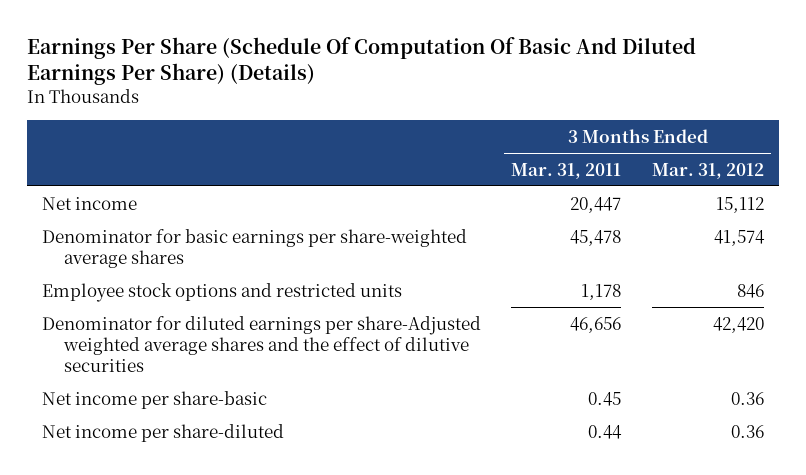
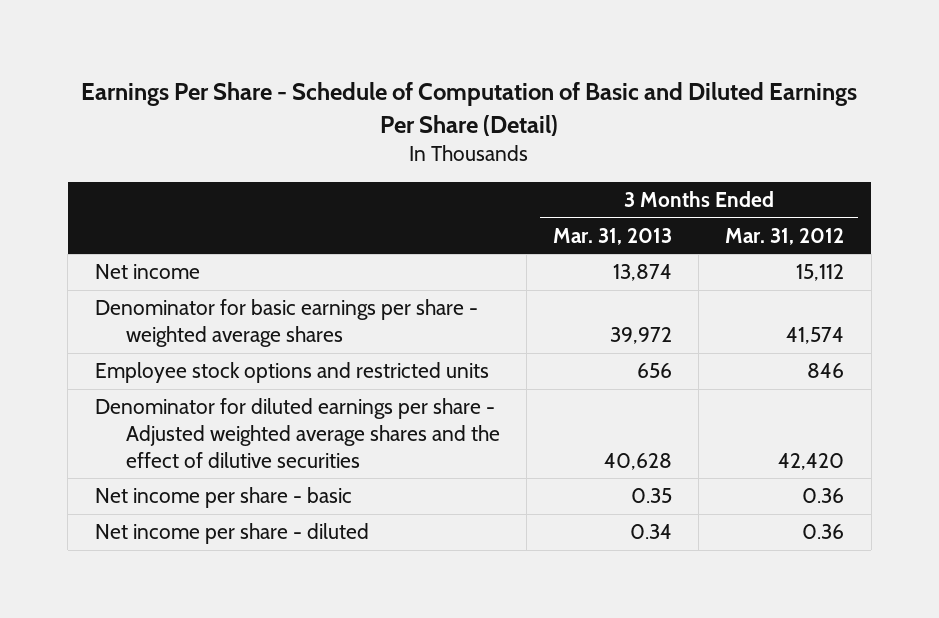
[27,36,697,86] Earnings Per Share (Schedule Of Computation Of Basic And Diluted Earnings Per Share) (Details) -> [81,82,858,136] Earnings Per Share - Schedule of Computation of Basic and Diluted Earnings Per Share (Detail)
[511,162,622,179] Mar. 31, 2011 -> none
none -> [553,227,673,245] Mar. 31, 2013
[42,228,468,268] Denominator for basic earnings per share-weighted average shares -> [94,299,478,348] Denominator for basic earnings per share - weighted average shares
[42,315,482,372] Denominator for diluted earnings per share-Adjusted weighted average shares and the effect of dilutive securities -> [94,398,500,468] Denominator for diluted earnings per share - Adjusted weighted average shares and the effect of dilutive securities
[42,390,268,409] Net income per share-basic -> [94,487,352,509] Net income per share - basic
[42,423,285,442] Net income per share-diluted -> [94,523,369,545] Net income per share - diluted

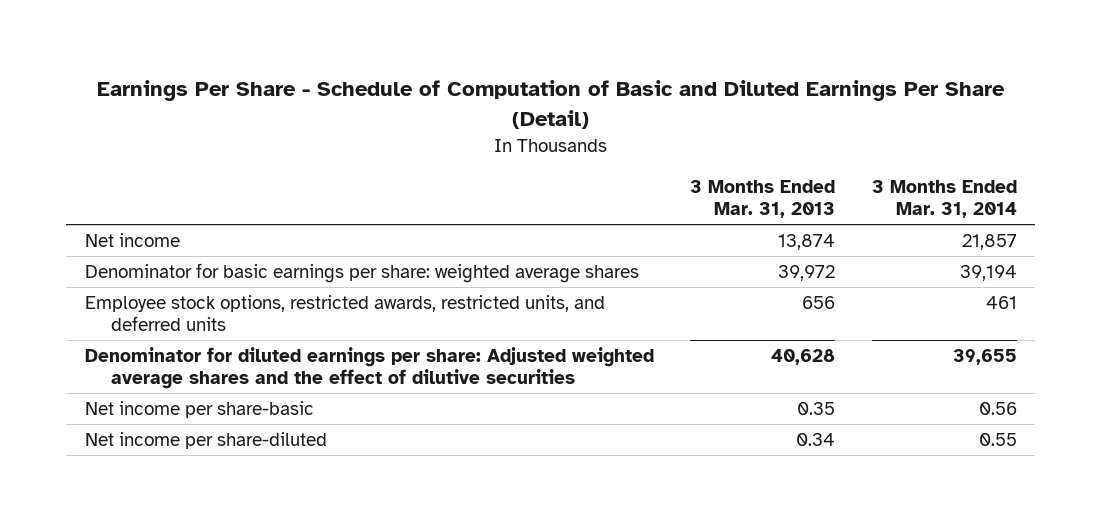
[725,227,845,245] Mar. 31, 2012 -> none
none -> [871,180,1017,219] 3 Months Ended Mar. 31, 2014
[94,299,478,348] Denominator for basic earnings per share - weighted average shares -> [84,262,639,283] Denominator for basic earnings per share: weighted average shares
[94,362,489,384] Employee stock options and restricted units -> [84,294,605,332] Employee stock options, restricted awards, restricted units, and deferred units
[94,398,500,468] Denominator for diluted earnings per share - Adjusted weighted average shares and the effect of dilutive securities -> [84,346,654,390] Denominator for diluted earnings per share: Adjusted weighted average shares and the effect of dilutive securities
[94,487,352,509] Net income per share - basic -> [84,400,314,418] Net income per share-basic
[94,523,369,545] Net income per share - diluted -> [84,431,327,449] Net income per share-diluted

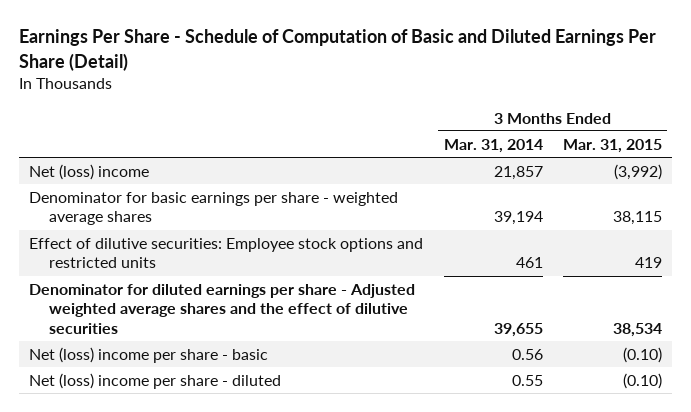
[690,180,836,219] 3 Months Ended Mar. 31, 2013 -> none
none -> [563,138,663,153] Mar. 31, 2015
[84,232,180,247] Net income -> [29,163,150,180] Net (loss) income
[84,262,639,283] Denominator for basic earnings per share: weighted average shares -> [29,191,399,226] Denominator for basic earnings per share - weighted average shares
[84,294,605,332] Employee stock options, restricted awards, restricted units, and deferred units -> [29,237,424,269] Effect of dilutive securities: Employee stock options and restricted units
[84,346,654,390] Denominator for diluted earnings per share: Adjusted weighted average shares and the effect of dilutive securities -> [29,283,416,335] Denominator for diluted earnings per share - Adjusted weighted average shares and the effect of dilutive securities
[84,400,314,418] Net income per share-basic -> [29,346,269,363] Net (loss) income per share - basic
[84,431,327,449] Net income per share-diluted -> [29,372,282,389] Net (loss) income per share - diluted

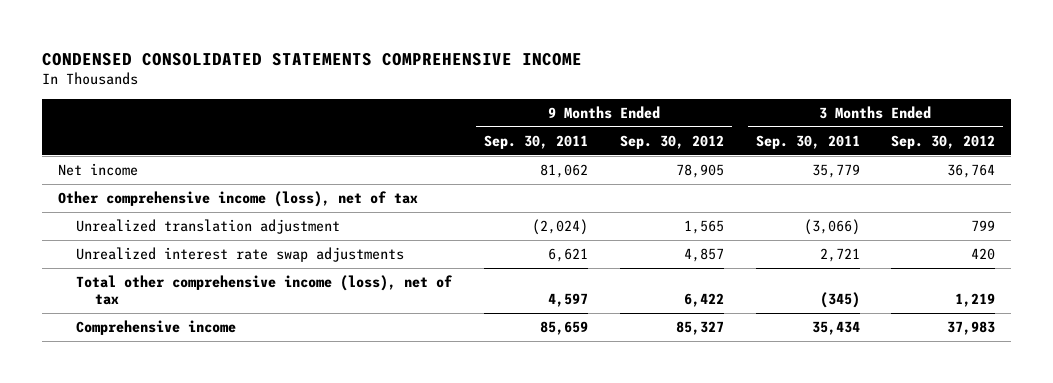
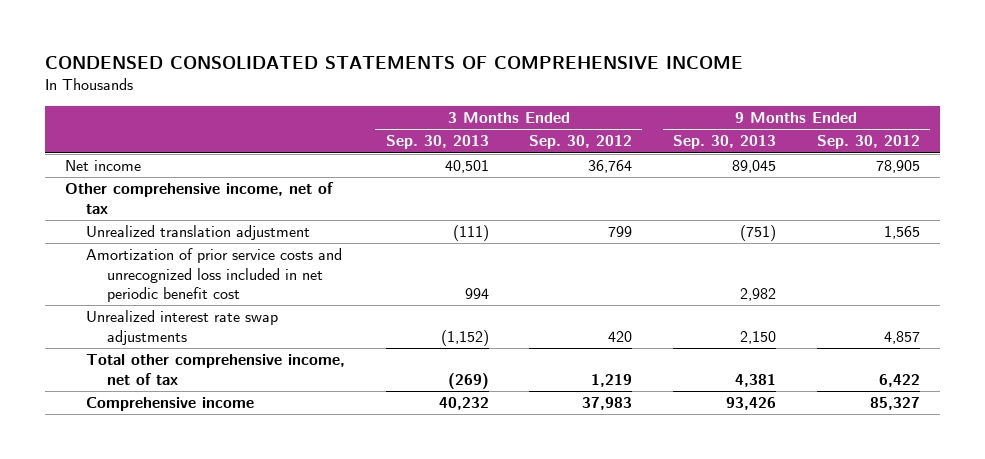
[41,52,582,66] CONDENSED CONSOLIDATED STATEMENTS COMPREHENSIVE INCOME -> [44,56,743,70] CONDENSED CONSOLIDATED STATEMENTS OF COMPREHENSIVE INCOME
[484,134,589,149] Sep. 30, 2011 -> none
[755,134,860,149] Sep. 30, 2011 -> none
none -> [385,135,489,150] Sep. 30, 2013
none -> [672,135,776,150] Sep. 30, 2013
[57,191,418,208] Other comprehensive income (loss), net of tax -> [65,182,335,214] Other comprehensive income, net of tax
none -> [85,248,342,302] Amortization of prior service costs and unrecognized loss included in net periodic benefit cost
[76,275,454,306] Total other comprehensive income (loss), net of tax -> [85,354,345,385] Total other comprehensive income, net of tax

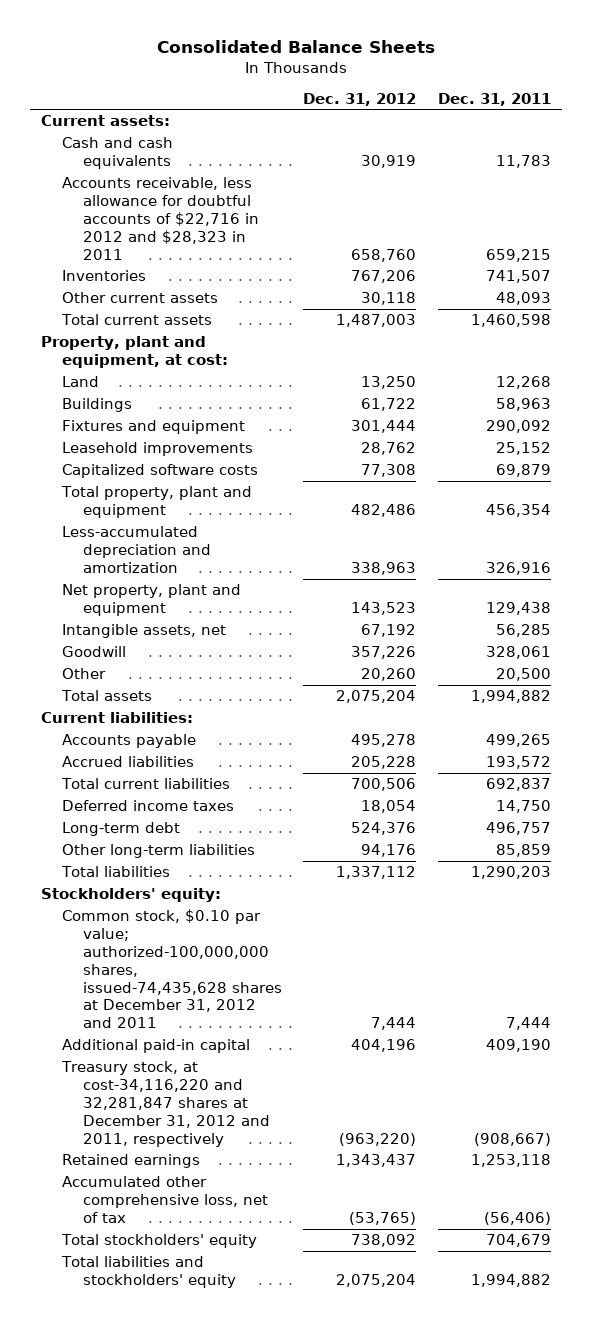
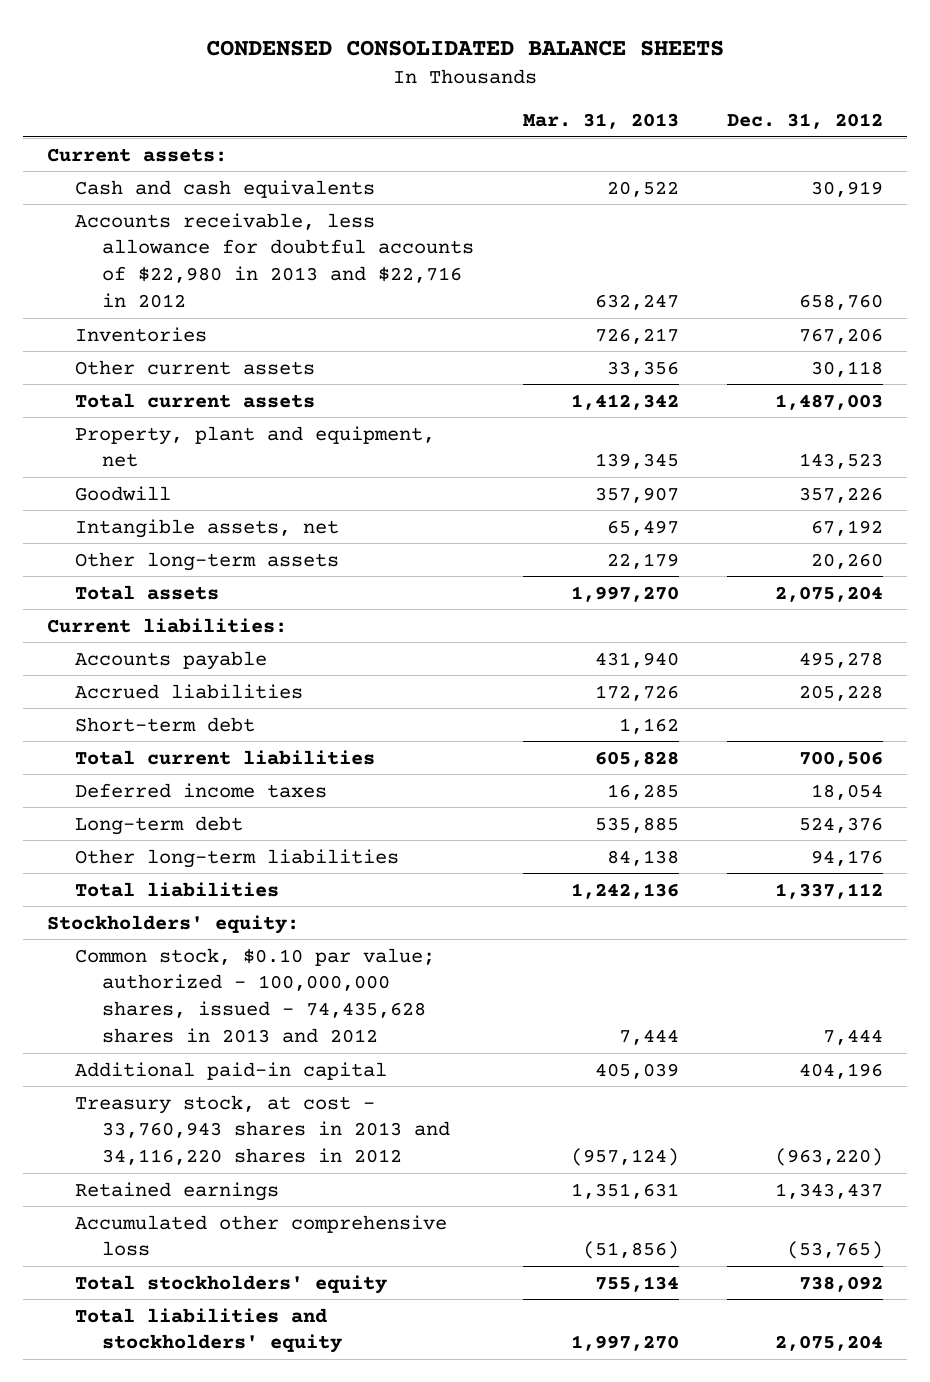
[157,40,436,54] Consolidated Balance Sheets -> [206,40,725,57] CONDENSED CONSOLIDATED BALANCE SHEETS
[438,92,552,106] Dec. 31, 2011 -> none
none -> [522,113,679,130] Mar. 31, 2013
[62,177,259,260] Accounts receivable, less allowance for doubtful accounts of $22,716 in 2012 and $28,323 in 2011 -> [74,212,475,309] Accounts receivable, less allowance for doubtful accounts of $22,980 in 2013 and $22,716 in 2012
[41,336,229,369] Property, plant and equipment, at cost: -> none
[62,376,100,388] Land -> none
[62,398,133,413] Buildings -> none
[62,420,246,435] Fixtures and equipment -> none
[62,442,254,457] Leasehold improvements -> none
[62,464,259,479] Capitalized software costs -> none
[61,486,253,519] Total property, plant and equipment -> none
[62,526,211,573] Less-accumulated depreciation and amortization -> none
[62,584,242,617] Net property, plant and equipment -> [74,425,435,468] Property, plant and equipment, net
[62,624,227,639] Intangible assets, net -> [74,518,339,538] Intangible assets, net
[62,668,107,680] Other -> [74,551,339,571] Other long-term assets
none -> [74,716,255,732] Short-term debt
[62,909,282,1029] Common stock, $0.10 par value; authorized-100,000,000 shares, issued-74,435,628 shares at December 31, 2012 and 2011 -> [74,947,435,1044] Common stock, $0.10 par value; authorized - 100,000,000 shares, issued - 74,435,628 shares in 2013 and 2012
[61,1061,270,1147] Treasury stock, at cost-34,116,220 and 32,281,847 shares at December 31, 2012 and 2011, respectively -> [74,1094,451,1166] Treasury stock, at cost - 33,760,943 shares in 2013 and 34,116,220 shares in 2012
[62,1176,268,1223] Accumulated other comprehensive loss, net of tax -> [74,1214,447,1257] Accumulated other comprehensive loss

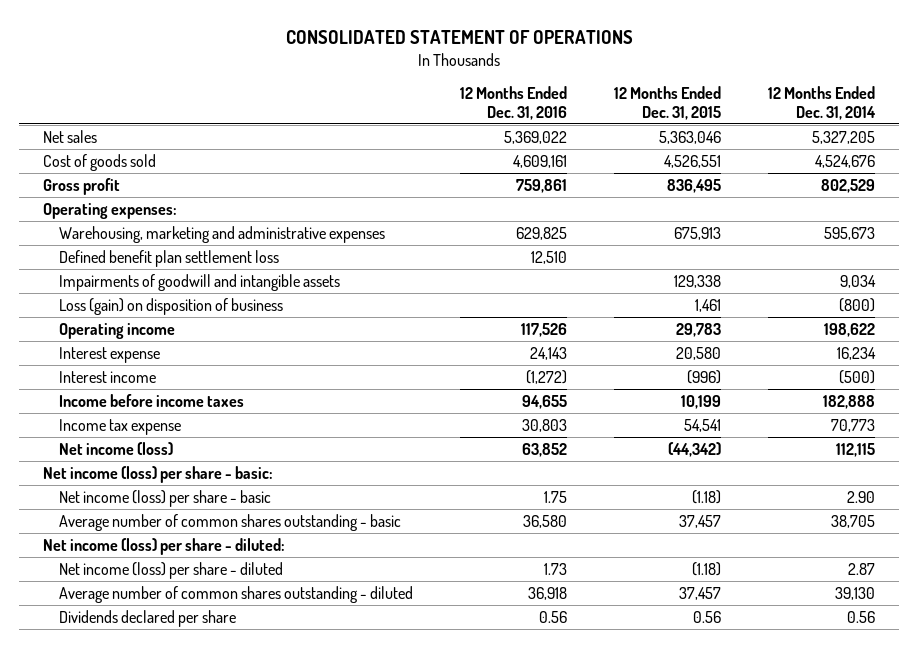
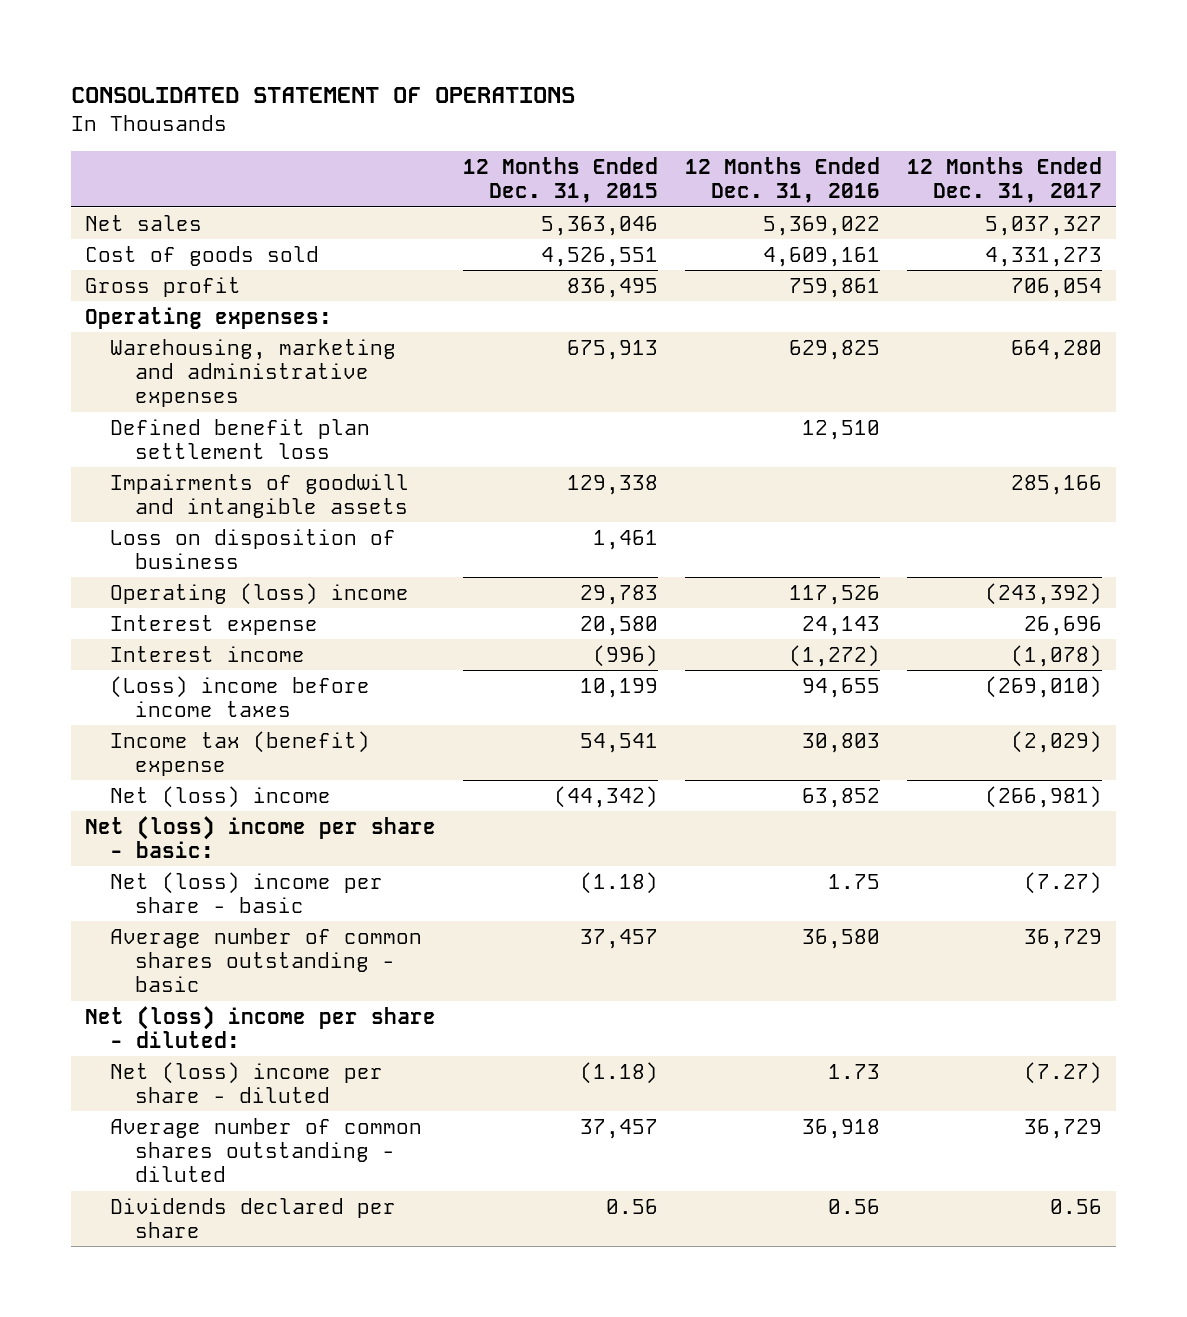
[768,86,877,120] 12 Months Ended Dec. 31, 2014 -> none
none -> [907,156,1103,204] 12 Months Ended Dec. 31, 2017
[58,297,283,315] Loss (gain) on disposition of business -> [109,528,396,569] Loss on disposition of business
[58,322,175,339] Operating income -> [109,582,409,605] Operating (loss) income
[58,393,244,407] Income before income taxes -> [109,675,370,717] (Loss) income before income taxes
[58,418,181,435] Income tax expense -> [109,730,370,776] Income tax (benefit) expense
[58,441,173,455] Net income (loss) -> [109,785,331,808] Net (loss) income
[42,465,273,483] Net income (loss) per share - basic: -> [84,815,436,858] Net (loss) income per share - basic:
[58,489,271,507] Net income (loss) per share - basic -> [109,871,383,913] Net (loss) income per share - basic
[42,537,285,555] Net income (loss) per share - diluted: -> [84,1005,436,1048] Net (loss) income per share - diluted:
[58,561,283,579] Net income (loss) per share - diluted -> [109,1061,383,1103] Net (loss) income per share - diluted

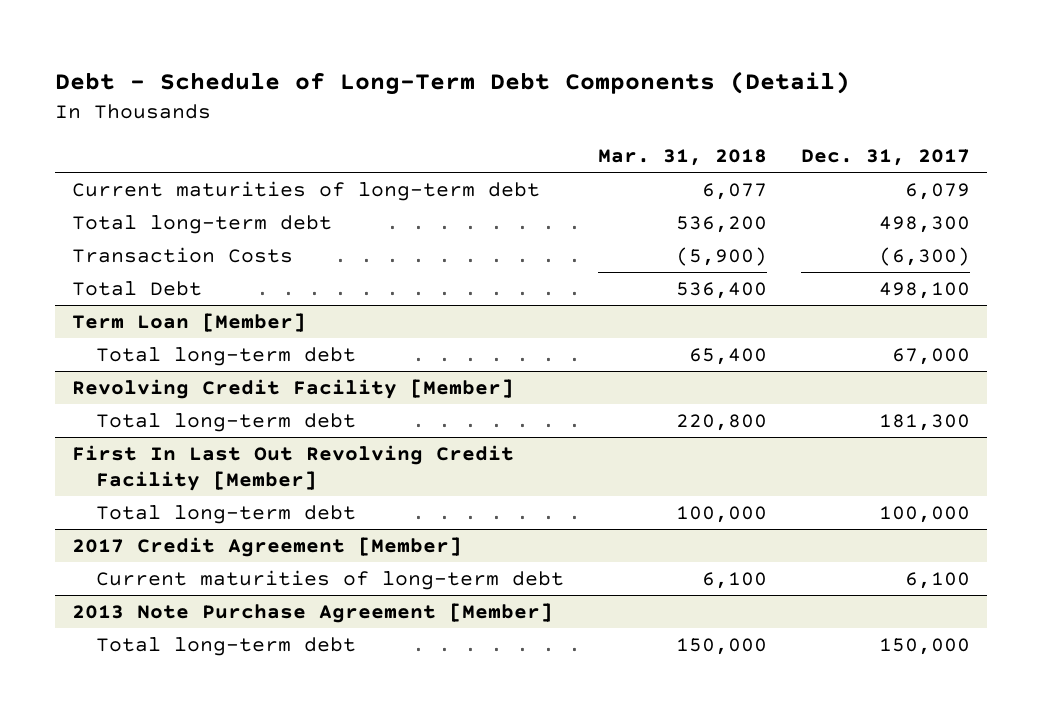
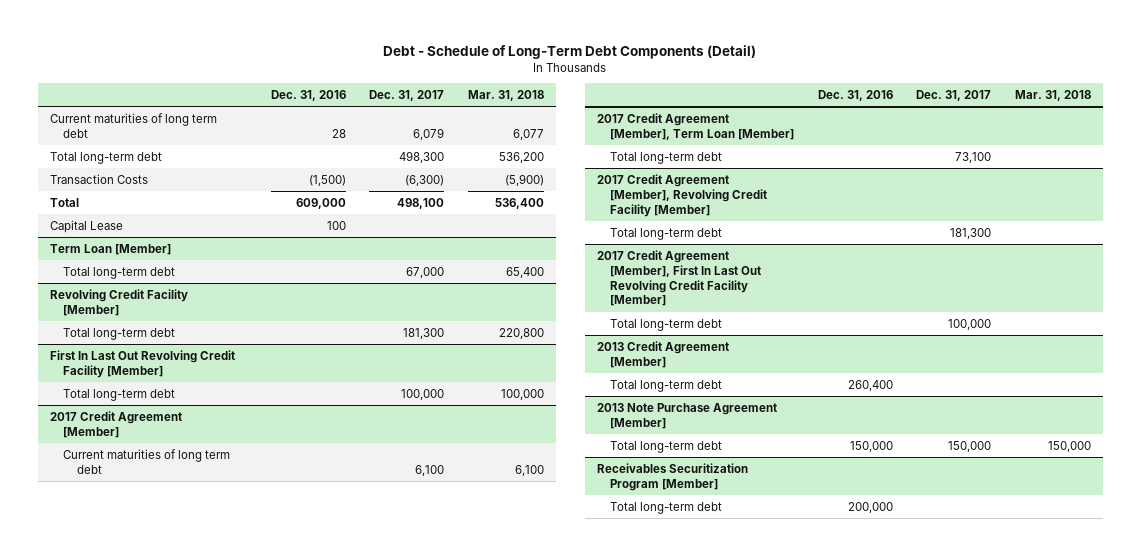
none -> [270,89,346,101] Dec. 31, 2016
[72,180,541,201] Current maturities of long-term debt -> [49,112,217,138] Current maturities of long term debt
[72,280,203,296] Total Debt -> [49,197,79,207] Total
none -> [49,219,123,233] Capital Lease
[95,569,564,590] Current maturities of long-term debt -> [63,448,231,474] Current maturities of long term debt
none -> [596,112,795,140] 2017 Credit Agreement [Member], Term Loan [Member]
none -> [610,151,723,164] Total long-term debt
none -> [596,173,768,217] 2017 Credit Agreement [Member], Revolving Credit Facility [Member]
none -> [610,227,723,240] Total long-term debt
none -> [596,249,762,307] 2017 Credit Agreement [Member], First In Last Out Revolving Credit Facility [Member]
none -> [610,318,723,331] Total long-term debt
none -> [596,340,729,368] 2013 Credit Agreement [Member]
none -> [610,379,723,392] Total long-term debt
none -> [596,462,748,491] Receivables Securitization Program [Member]
none -> [610,501,723,514] Total long-term debt

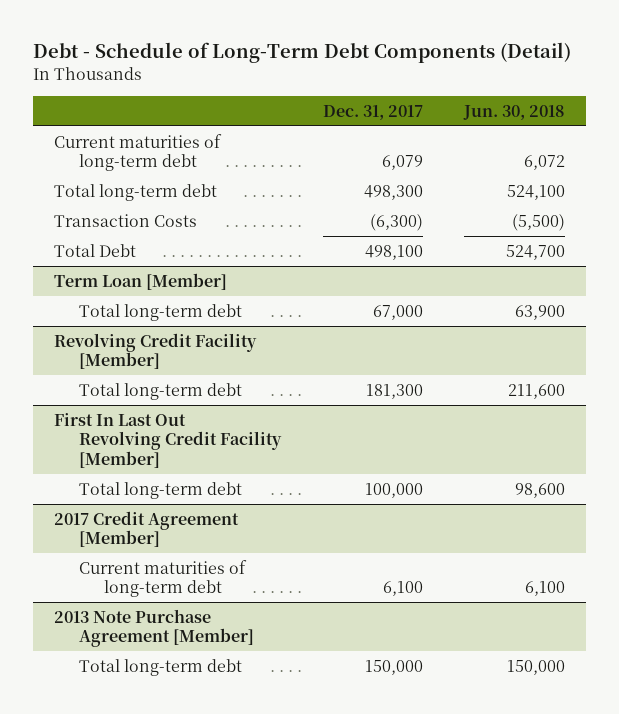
[270,89,346,101] Dec. 31, 2016 -> none
[467,89,544,101] Mar. 31, 2018 -> none
none -> [463,104,566,120] Jun. 30, 2018
[49,112,217,138] Current maturities of long term debt -> [53,133,222,172] Current maturities of long-term debt
[49,219,123,233] Capital Lease -> none
[49,197,79,207] Total -> [53,243,136,257] Total Debt
[596,112,795,140] 2017 Credit Agreement [Member], Term Loan [Member] -> none
[610,151,723,164] Total long-term debt -> none
[596,173,768,217] 2017 Credit Agreement [Member], Revolving Credit Facility [Member] -> none
[610,227,723,240] Total long-term debt -> none
[596,249,762,307] 2017 Credit Agreement [Member], First In Last Out Revolving Credit Facility [Member] -> none
[610,318,723,331] Total long-term debt -> none
[596,340,729,368] 2013 Credit Agreement [Member] -> none
[610,379,723,392] Total long-term debt -> none
[63,448,231,474] Current maturities of long term debt -> [79,559,248,598] Current maturities of long-term debt
[596,462,748,491] Receivables Securitization Program [Member] -> none
[610,501,723,514] Total long-term debt -> none

